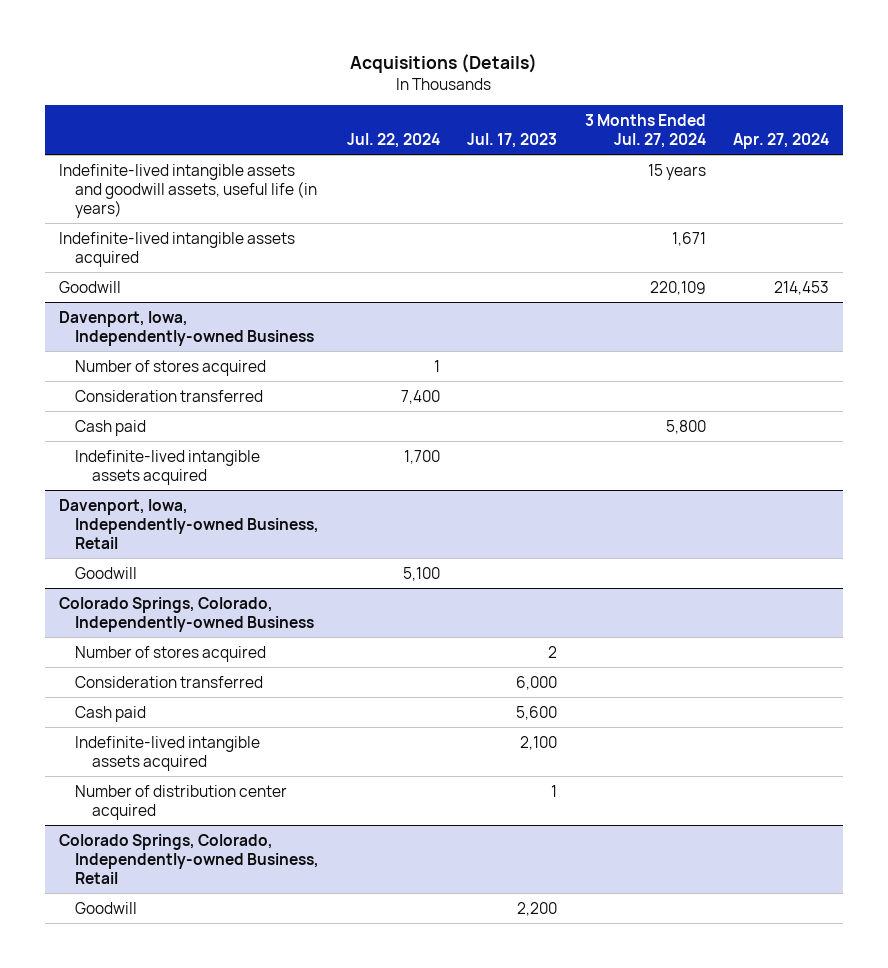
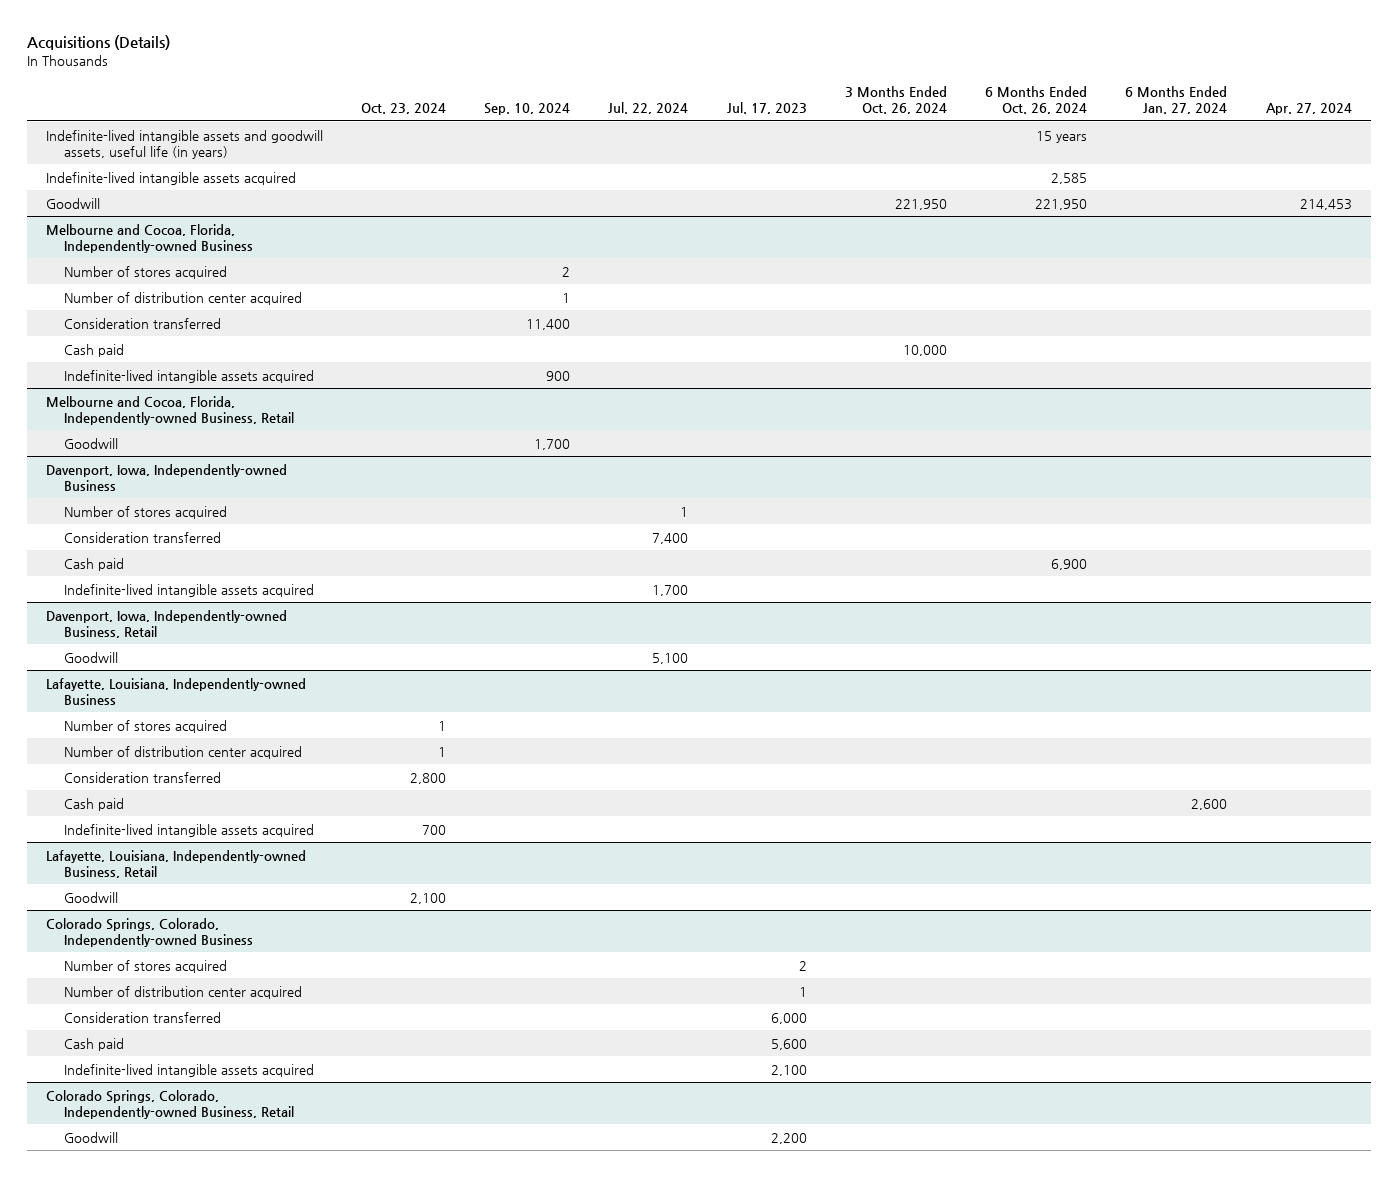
[584,113,706,148] 3 Months Ended Jul. 27, 2024 -> none
none -> [361,103,447,115] Oct. 23, 2024
none -> [484,103,571,116] Sep. 10, 2024
none -> [844,86,947,115] 3 Months Ended Oct. 26, 2024
none -> [985,86,1088,115] 6 Months Ended Oct. 26, 2024
none -> [1125,86,1228,115] 6 Months Ended Jan. 27, 2024
none -> [45,223,253,253] Melbourne and Cocoa, Florida, Independently-owned Business
none -> [63,265,227,279] Number of stores acquired
none -> [63,291,302,305] Number of distribution center acquired
none -> [63,317,221,329] Consideration transferred
none -> [63,343,124,357] Cash paid
none -> [63,369,314,383] Indefinite-lived intangible assets acquired
none -> [45,395,294,425] Melbourne and Cocoa, Florida, Independently-owned Business, Retail
none -> [63,437,118,449] Goodwill
none -> [45,677,306,705] Lafayette, Louisiana, Independently-owned Business
none -> [63,719,227,733] Number of stores acquired
none -> [63,745,302,759] Number of distribution center acquired
none -> [63,771,221,783] Consideration transferred
none -> [63,797,124,811] Cash paid
none -> [63,823,314,837] Indefinite-lived intangible assets acquired
none -> [45,849,306,878] Lafayette, Louisiana, Independently-owned Business, Retail
none -> [63,891,118,903] Goodwill
[75,784,288,820] Number of distribution center acquired -> [63,985,302,999] Number of distribution center acquired

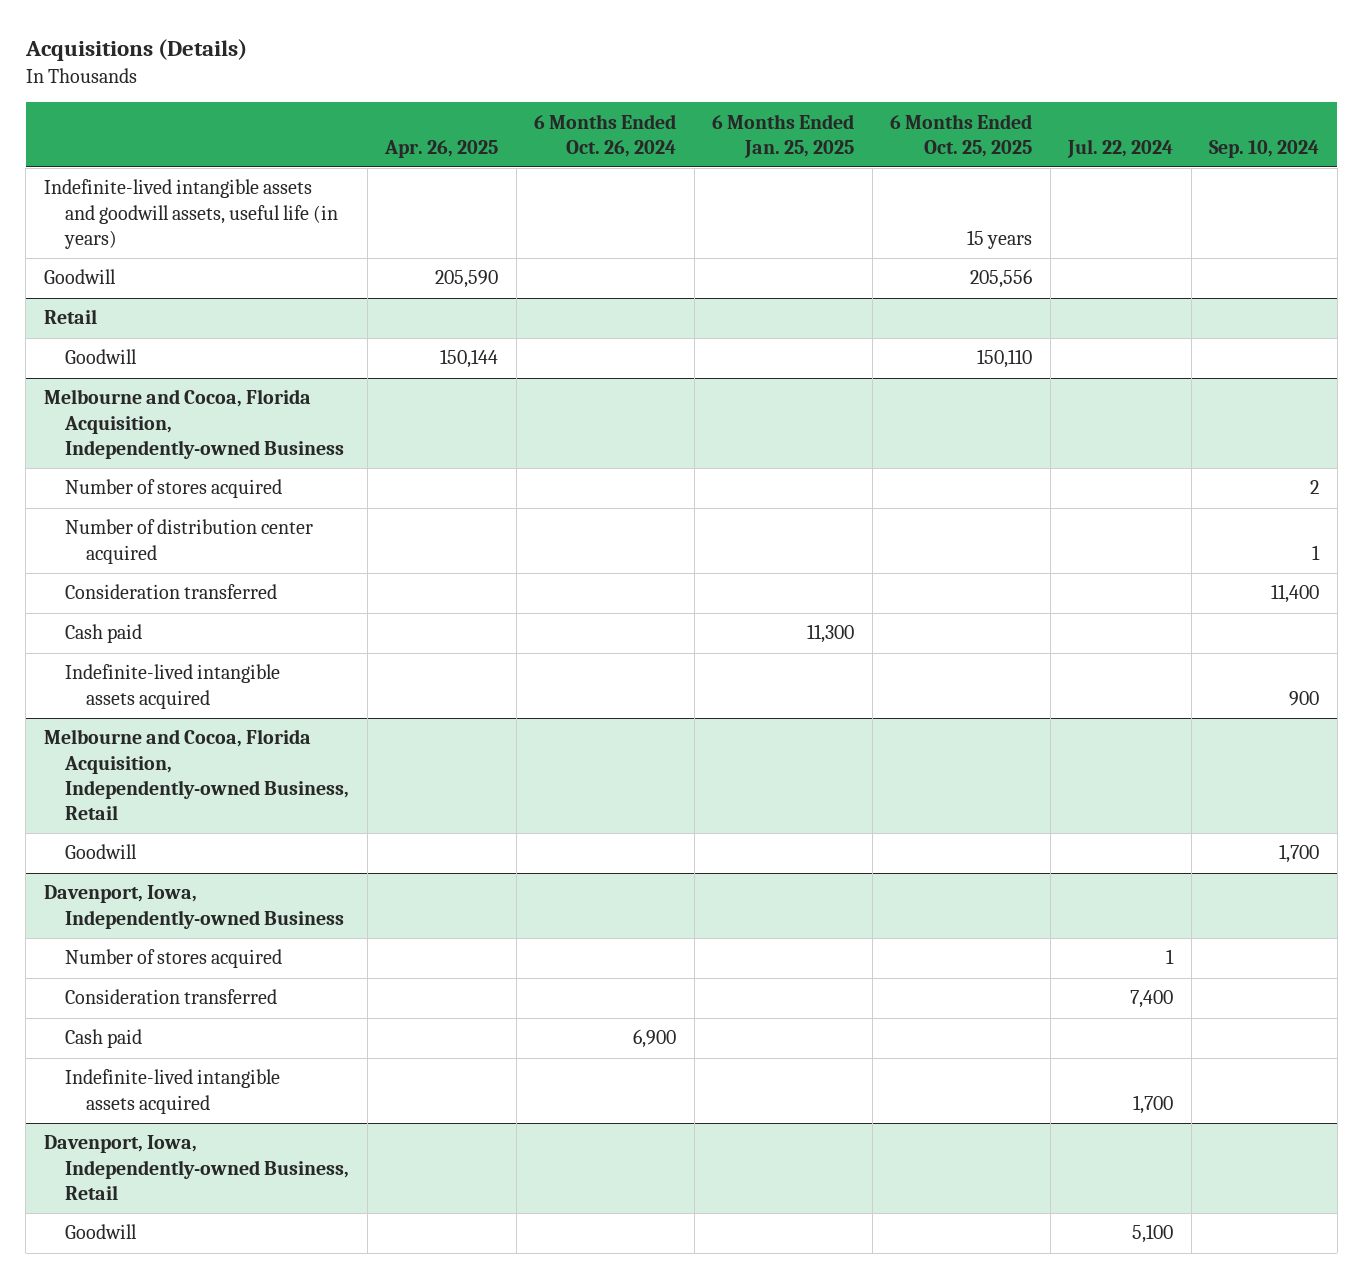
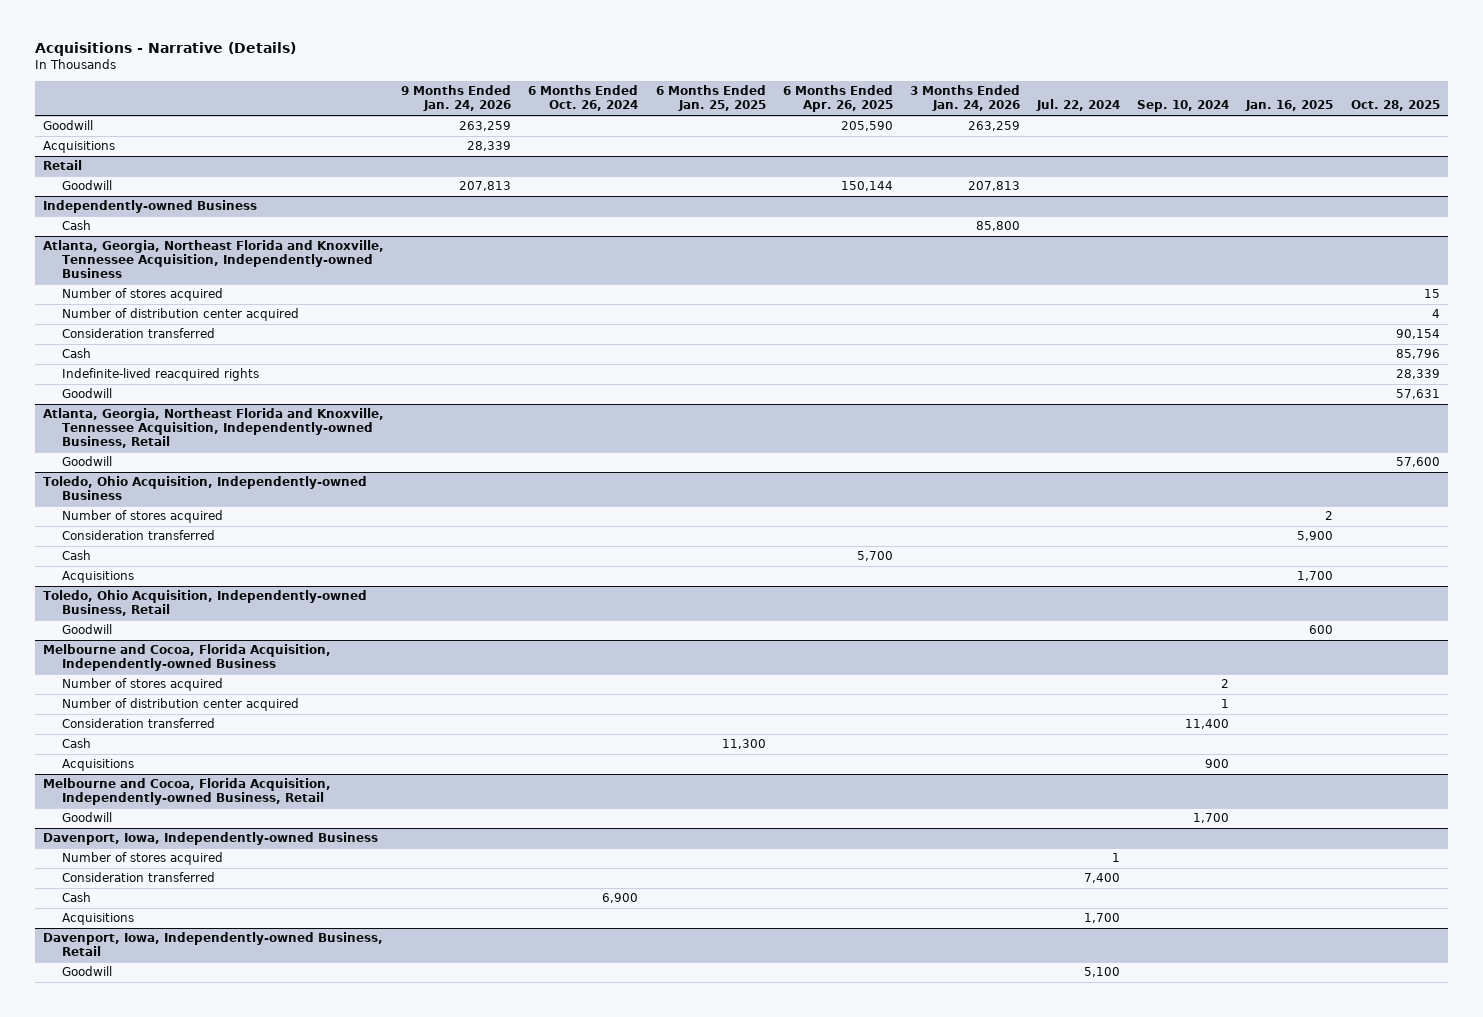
[24,39,247,62] Acquisitions (Details) -> [34,42,296,57] Acquisitions - Narrative (Details)
[384,139,499,158] Apr. 26, 2025 -> none
[890,113,1033,157] 6 Months Ended Oct. 25, 2025 -> none
none -> [401,85,512,112] 9 Months Ended Jan. 24, 2026
none -> [782,85,893,113] 6 Months Ended Apr. 26, 2025
none -> [909,85,1020,112] 3 Months Ended Jan. 24, 2026
none -> [1245,100,1334,112] Jan. 16, 2025
none -> [1350,100,1440,112] Oct. 28, 2025
[43,179,339,249] Indefinite-lived intangible assets and goodwill assets, useful life (in years) -> none
none -> [43,141,116,154] Acquisitions
none -> [43,200,258,214] Independently-owned Business
none -> [61,220,91,231] Cash
none -> [43,240,385,279] Atlanta, Georgia, Northeast Florida and Knoxville, Tennessee Acquisition, Independently-owned Business
none -> [61,288,223,302] Number of stores acquired
none -> [61,308,299,322] Number of distribution center acquired
none -> [61,328,215,339] Consideration transferred
none -> [61,348,91,359] Cash
none -> [61,368,259,382] Indefinite-lived reacquired rights
none -> [61,388,112,399] Goodwill
none -> [43,408,385,449] Atlanta, Georgia, Northeast Florida and Knoxville, Tennessee Acquisition, Independently-owned Business, Retail
none -> [61,456,112,467] Goodwill
none -> [43,476,368,501] Toledo, Ohio Acquisition, Independently-owned Business
none -> [61,510,223,524] Number of stores acquired
none -> [61,530,215,541] Consideration transferred
none -> [61,550,91,561] Cash
none -> [61,571,134,584] Acquisitions
none -> [43,590,368,617] Toledo, Ohio Acquisition, Independently-owned Business, Retail
none -> [61,624,112,635] Goodwill
[65,624,143,644] Cash paid -> [61,738,91,749] Cash
[65,664,281,709] Indefinite-lived intangible assets acquired -> [61,759,134,772] Acquisitions
[65,1029,143,1049] Cash paid -> [61,892,91,903] Cash
[65,1069,281,1114] Indefinite-lived intangible assets acquired -> [61,913,134,926] Acquisitions

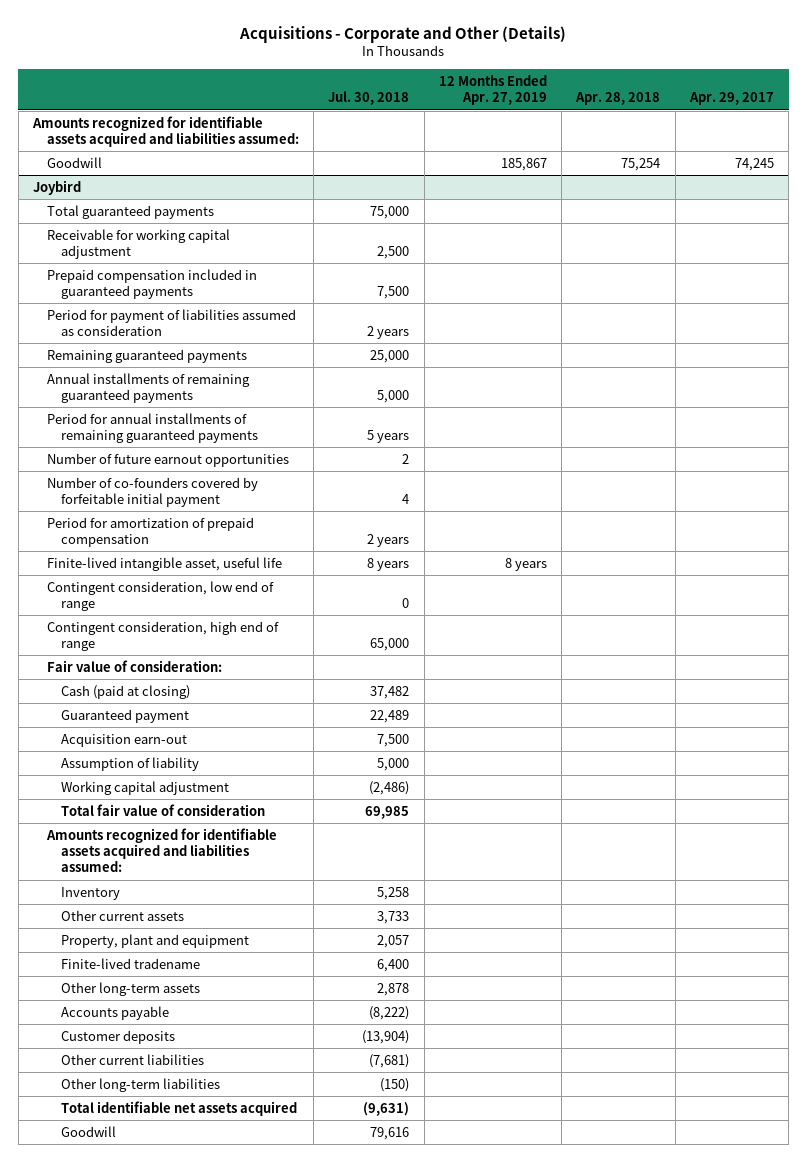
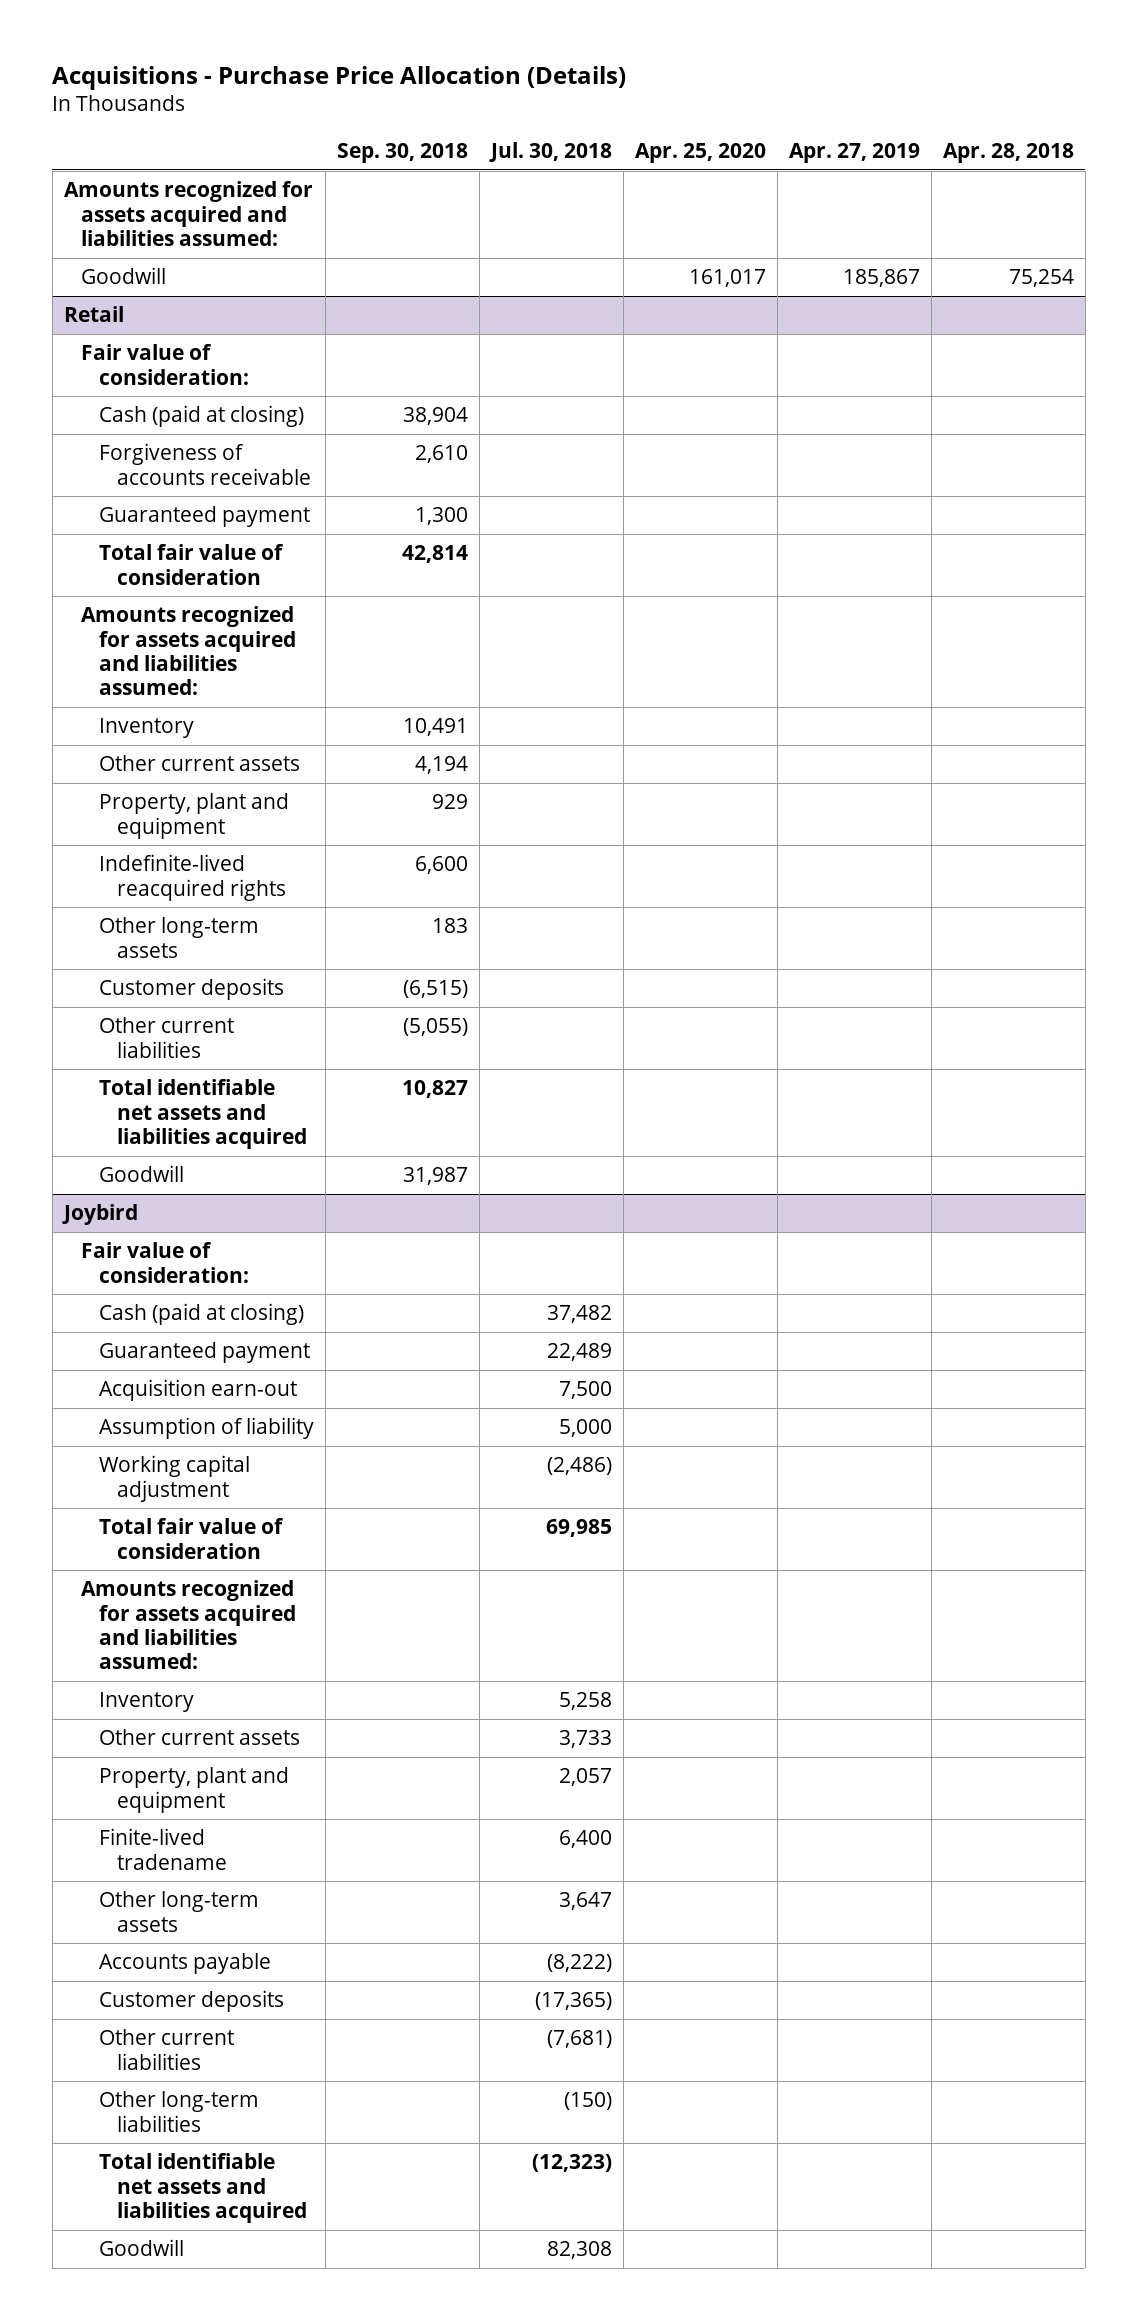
[239,25,567,43] Acquisitions - Corporate and Other (Details) -> [52,65,627,90] Acquisitions - Purchase Price Allocation (Details)
[438,75,547,106] 12 Months Ended Apr. 27, 2019 -> none
[688,92,774,106] Apr. 29, 2017 -> none
none -> [337,142,469,163] Sep. 30, 2018
none -> [635,142,767,163] Apr. 25, 2020
none -> [788,142,920,163] Apr. 27, 2019
[32,115,299,148] Amounts recognized for identifiable assets acquired and liabilities assumed: -> [63,181,313,247] Amounts recognized for assets acquired and liabilities assumed:
none -> [63,306,124,323] Retail
none -> [81,344,250,385] Fair value of consideration:
none -> [99,405,305,428] Cash (paid at closing)
none -> [99,443,312,485] Forgiveness of accounts receivable
none -> [99,506,311,528] Guaranteed payment
none -> [99,544,285,585] Total fair value of consideration
none -> [81,606,297,696] Amounts recognized for assets acquired and liabilities assumed:
none -> [99,718,195,739] Inventory
none -> [99,755,301,772] Other current assets
none -> [99,793,290,839] Property, plant and equipment
none -> [99,854,287,901] Indefinite-lived reacquired rights
none -> [99,917,260,958] Other long-term assets
none -> [99,978,285,1001] Customer deposits
none -> [99,1017,235,1058] Other current liabilities
none -> [99,1079,308,1150] Total identifiable net assets and liabilities acquired
none -> [99,1165,185,1183] Goodwill
[46,204,214,219] Total guaranteed payments -> none
[46,228,230,260] Receivable for working capital adjustment -> none
[46,268,257,300] Prepaid compensation included in guaranteed payments -> none
[46,308,296,337] Period for payment of liabilities assumed as consideration -> none
[46,348,247,363] Remaining guaranteed payments -> none
[46,372,250,404] Annual installments of remaining guaranteed payments -> none
[46,412,258,444] Period for annual installments of remaining guaranteed payments -> none
[46,452,289,467] Number of future earnout opportunities -> none
[46,476,258,508] Number of co-founders covered by forfeitable initial payment -> none
[46,516,254,548] Period for amortization of prepaid compensation -> none
[46,556,282,571] Finite-lived intangible asset, useful life -> none
[46,580,274,612] Contingent consideration, low end of range -> none
[46,620,279,652] Contingent consideration, high end of range -> none
[45,827,277,873] Amounts recognized for identifiable assets acquired and liabilities assumed: -> [81,1580,297,1670] Amounts recognized for assets acquired and liabilities assumed:
[377,982,410,996] 2,878 -> [559,1892,613,1911] 3,647
[362,1029,410,1044] (13,904) -> [535,1992,613,2011] (17,365)
[60,1100,297,1116] Total identifiable net assets acquired -> [99,2153,308,2224] Total identifiable net assets and liabilities acquired
[363,1101,410,1116] (9,631) -> [532,2154,613,2173] (12,323)
[370,1126,410,1140] 79,616 -> [547,2241,613,2260] 82,308

